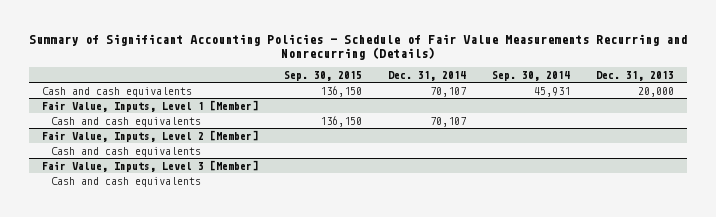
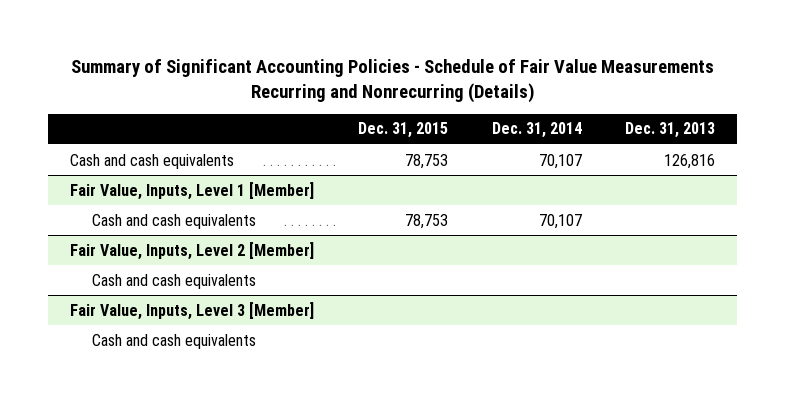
[284,70,363,81] Sep. 30, 2015 -> none
[492,70,571,81] Sep. 30, 2014 -> none
none -> [357,122,448,139] Dec. 31, 2015
[638,86,675,97] 20,000 -> [664,153,716,169] 126,816

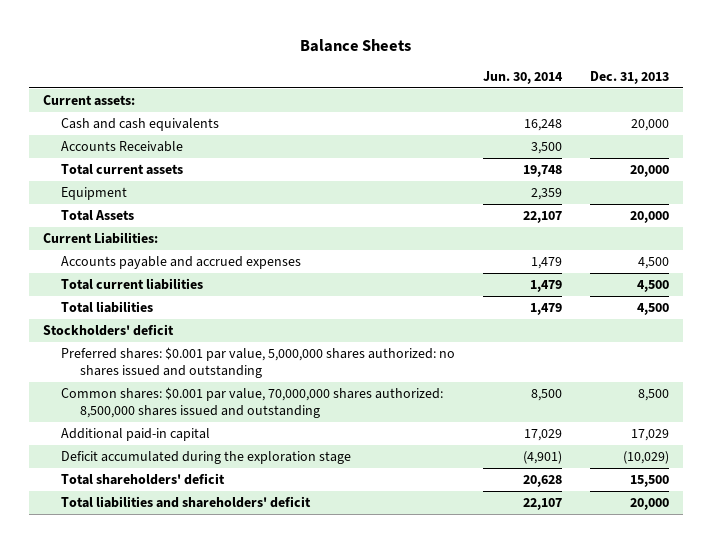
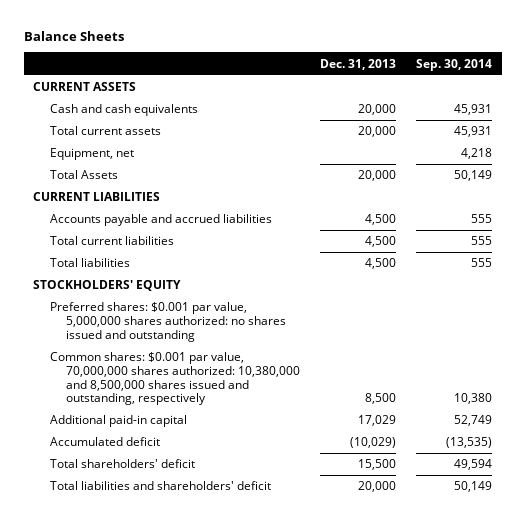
[483,70,564,84] Jun. 30, 2014 -> none
none -> [415,58,492,71] Sep. 30, 2014
[42,95,135,107] Current assets: -> [33,82,137,92] CURRENT ASSETS
[61,141,184,153] Accounts Receivable -> none
[61,187,128,201] Equipment -> [49,148,134,161] Equipment, net
[42,232,158,245] Current Liabilities: -> [33,192,161,202] CURRENT LIABILITIES
[61,256,302,270] Accounts payable and accrued expenses -> [49,214,272,227] Accounts payable and accrued liabilities
[42,324,174,337] Stockholders' deficit -> [33,280,182,292] STOCKHOLDERS' EQUITY
[61,387,444,419] Common shares: $0.001 par value, 70,000,000 shares authorized: 8,500,000 shares issued and outstanding -> [49,352,301,406] Common shares: $0.001 par value, 70,000,000 shares authorized: 10,380,000 and 8,500,000 shares issued and outstanding, respectively
[61,451,352,465] Deficit accumulated during the exploration stage -> [49,437,160,447] Accumulated deficit

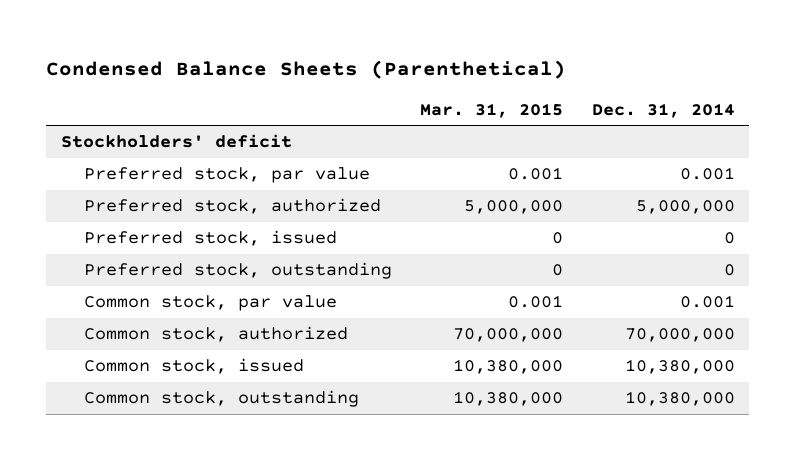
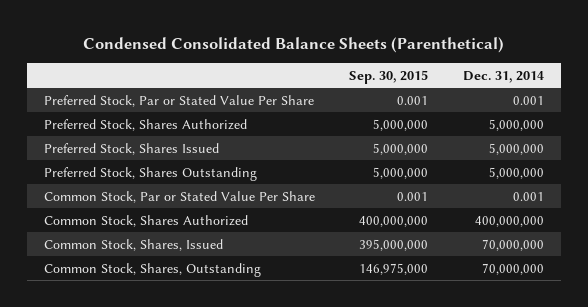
[46,59,567,79] Condensed Balance Sheets (Parenthetical) -> [82,37,504,54] Condensed Consolidated Balance Sheets (Parenthetical)
[420,102,564,118] Mar. 31, 2015 -> none
none -> [349,69,429,84] Sep. 30, 2015
[60,134,292,149] Stockholders' deficit -> none
[83,167,370,184] Preferred stock, par value -> [44,94,315,107] Preferred Stock, Par or Stated Value Per Share
[83,198,381,215] Preferred stock, authorized -> [44,118,248,131] Preferred Stock, Shares Authorized
[83,230,337,247] Preferred stock, issued -> [44,142,220,155] Preferred Stock, Shares Issued
[723,232,735,245] 0 -> [488,142,544,155] 5,000,000
[83,262,392,280] Preferred stock, outstanding -> [44,166,258,181] Preferred Stock, Shares Outstanding
[723,264,735,277] 0 -> [488,166,544,179] 5,000,000
[83,295,337,312] Common stock, par value -> [44,190,316,203] Common Stock, Par or Stated Value Per Share
[83,326,348,343] Common stock, authorized -> [44,214,249,227] Common Stock, Shares Authorized
[624,328,735,343] 70,000,000 -> [474,215,544,227] 400,000,000
[83,358,304,375] Common stock, issued -> [44,238,224,251] Common Stock, Shares, Issued
[624,359,735,375] 10,380,000 -> [481,238,544,251] 70,000,000
[83,390,359,408] Common stock, outstanding -> [44,262,262,277] Common Stock, Shares, Outstanding
[624,391,735,407] 10,380,000 -> [481,262,544,275] 70,000,000

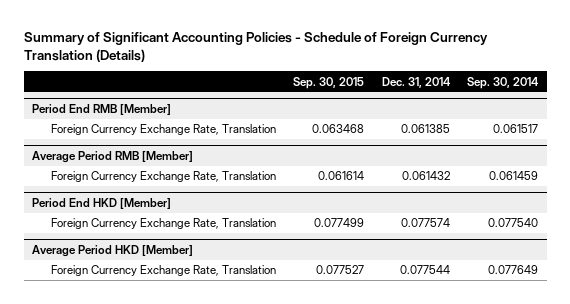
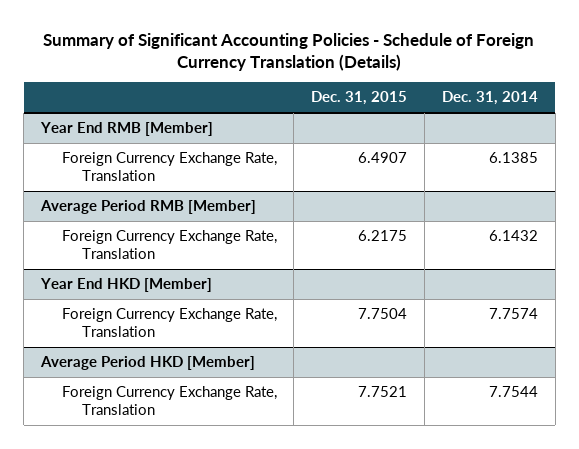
[293,76,365,89] Sep. 30, 2015 -> none
[466,76,539,89] Sep. 30, 2014 -> none
none -> [311,91,408,106] Dec. 31, 2015
[32,104,172,116] Period End RMB [Member] -> [40,121,214,136] Year End RMB [Member]
[400,124,450,134] 0.061385 -> [488,151,538,163] 6.1385
[401,171,450,181] 0.061432 -> [488,229,538,241] 6.1432
[32,198,172,210] Period End HKD [Member] -> [40,277,213,292] Year End HKD [Member]
[400,218,450,228] 0.077574 -> [488,307,538,319] 7.7574
[399,265,450,275] 0.077544 -> [488,385,538,397] 7.7544

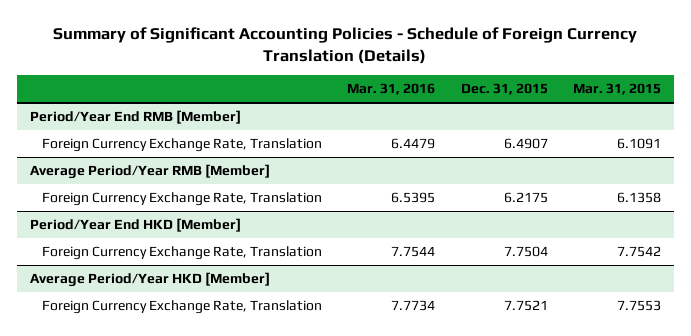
[441,91,538,106] Dec. 31, 2014 -> none
none -> [347,83,436,96] Mar. 31, 2016
none -> [573,83,662,96] Mar. 31, 2015
[40,121,214,136] Year End RMB [Member] -> [29,110,241,125] Period/Year End RMB [Member]
[40,199,257,214] Average Period RMB [Member] -> [29,164,270,180] Average Period/Year RMB [Member]
[40,277,213,292] Year End HKD [Member] -> [29,218,241,233] Period/Year End HKD [Member]
[40,355,256,370] Average Period HKD [Member] -> [29,272,270,288] Average Period/Year HKD [Member]

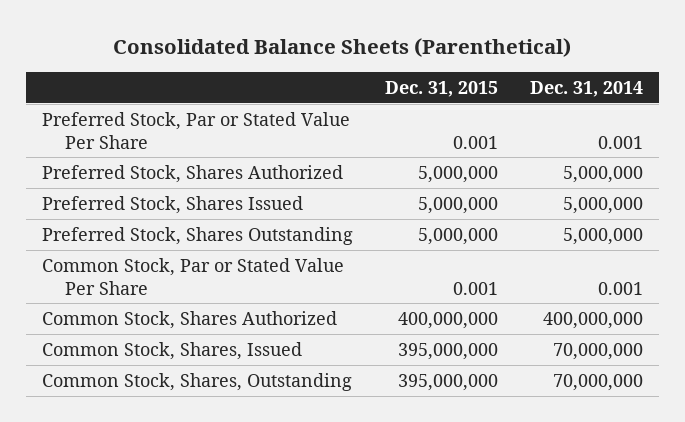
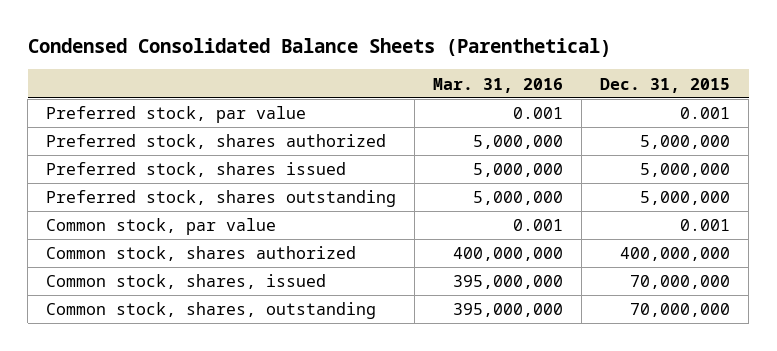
[113,38,572,58] Consolidated Balance Sheets (Parenthetical) -> [27,38,611,58] Condensed Consolidated Balance Sheets (Parenthetical)
[529,80,643,97] Dec. 31, 2014 -> none
none -> [433,77,564,93] Mar. 31, 2016
[42,111,351,149] Preferred Stock, Par or Stated Value Per Share -> [46,106,307,124] Preferred stock, par value
[42,164,344,183] Preferred Stock, Shares Authorized -> [46,134,387,150] Preferred stock, shares authorized
[42,195,304,214] Preferred Stock, Shares Issued -> [46,162,347,178] Preferred stock, shares issued
[42,226,354,245] Preferred Stock, Shares Outstanding -> [46,190,397,208] Preferred stock, shares outstanding
[42,257,345,295] Common Stock, Par or Stated Value Per Share -> [46,218,277,236] Common stock, par value
[42,310,338,329] Common Stock, Shares Authorized -> [46,246,357,262] Common stock, shares authorized
[42,341,303,360] Common Stock, Shares, Issued -> [46,274,327,290] Common stock, shares, issued
[397,342,498,360] 395,000,000 -> [630,275,731,290] 70,000,000
[42,372,353,391] Common Stock, Shares, Outstanding -> [46,302,377,320] Common stock, shares, outstanding
[397,373,498,391] 395,000,000 -> [630,303,731,318] 70,000,000

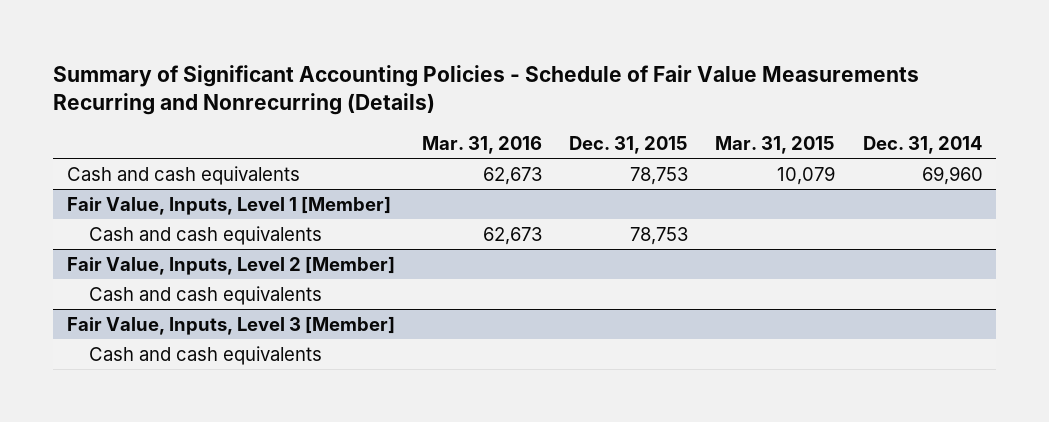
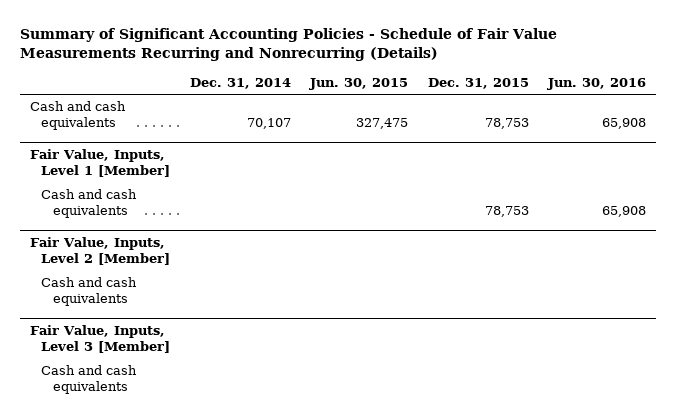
[421,136,542,155] Mar. 31, 2016 -> none
[715,136,836,155] Mar. 31, 2015 -> none
none -> [309,77,409,90] Jun. 30, 2015
none -> [547,77,647,90] Jun. 30, 2016
[921,165,983,185] 69,960 -> [246,118,291,130] 70,107

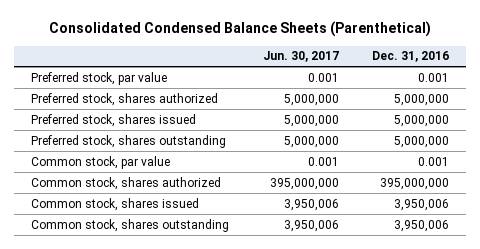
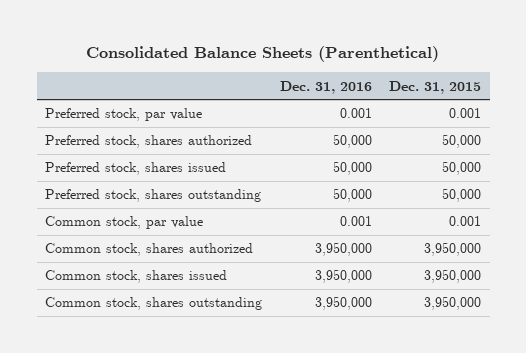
[49,21,432,38] Consolidated Condensed Balance Sheets (Parenthetical) -> [86,46,440,63] Consolidated Balance Sheets (Parenthetical)
[262,51,339,63] Jun. 30, 2017 -> none
none -> [389,80,482,94] Dec. 31, 2015
[394,93,450,106] 5,000,000 -> [332,134,372,149] 50,000
[394,114,450,127] 5,000,000 -> [332,161,372,176] 50,000
[394,135,450,148] 5,000,000 -> [332,188,372,203] 50,000
[380,177,450,190] 395,000,000 -> [314,242,372,257] 3,950,000
[394,198,450,211] 3,950,006 -> [314,269,372,284] 3,950,000
[394,219,450,232] 3,950,006 -> [314,296,372,311] 3,950,000

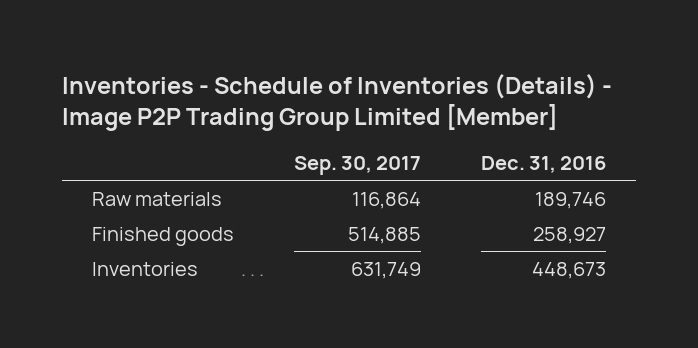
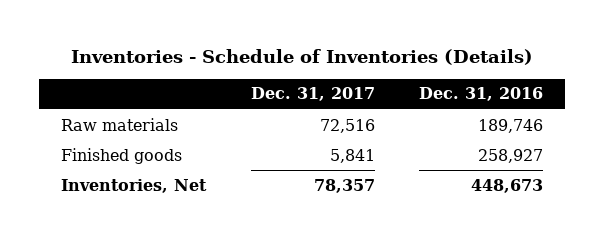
[62,73,613,131] Inventories - Schedule of Inventories (Details) - Image P2P Trading Group Limited [Member] -> [71,49,534,66] Inventories - Schedule of Inventories (Details)
[293,156,421,176] Sep. 30, 2017 -> none
none -> [250,87,375,102] Dec. 31, 2017
[92,261,199,276] Inventories -> [61,178,208,193] Inventories, Net

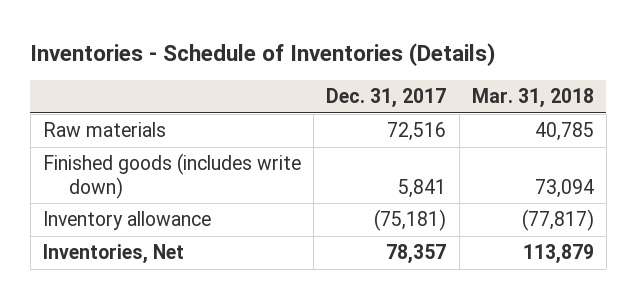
[419,87,544,102] Dec. 31, 2016 -> none
none -> [471,88,594,109] Mar. 31, 2018
[61,147,183,164] Finished goods -> [43,153,302,199] Finished goods (includes write down)
none -> [43,211,212,231] Inventory allowance

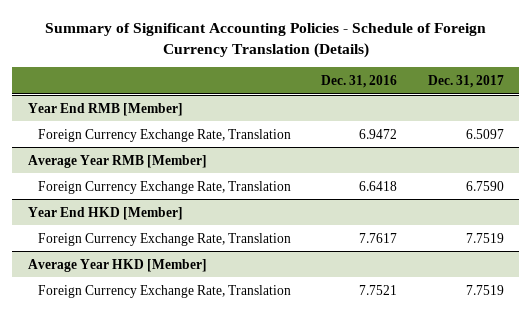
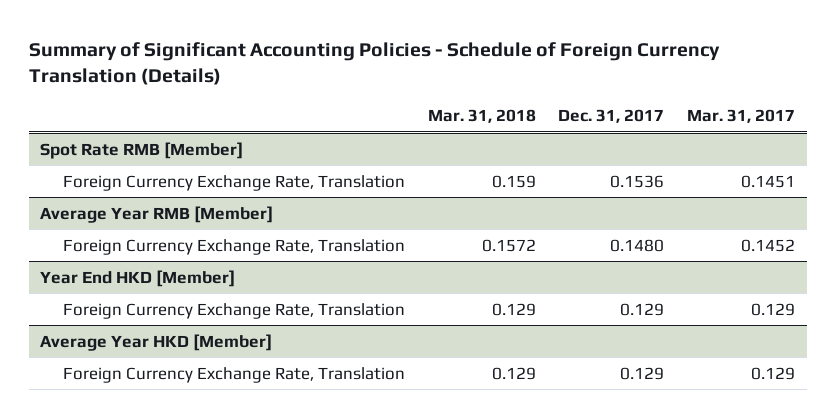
[321,74,398,88] Dec. 31, 2016 -> none
none -> [427,109,536,124] Mar. 31, 2018
none -> [687,109,796,124] Mar. 31, 2017
[27,102,183,116] Year End RMB [Member] -> none
none -> [40,141,244,159] Spot Rate RMB [Member]
[465,128,504,139] 6.5097 -> [610,174,665,188] 0.1536
[465,180,504,191] 6.7590 -> [610,238,665,252] 0.1480
[465,232,504,243] 7.7519 -> [620,302,665,316] 0.129
[465,284,504,295] 7.7519 -> [620,366,665,380] 0.129

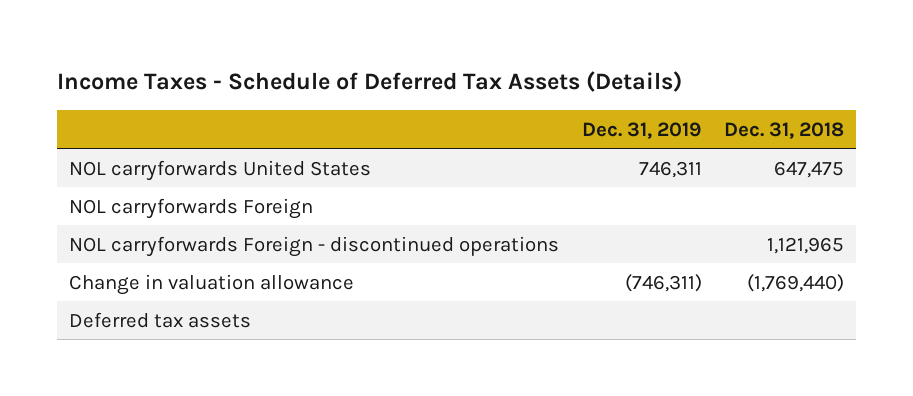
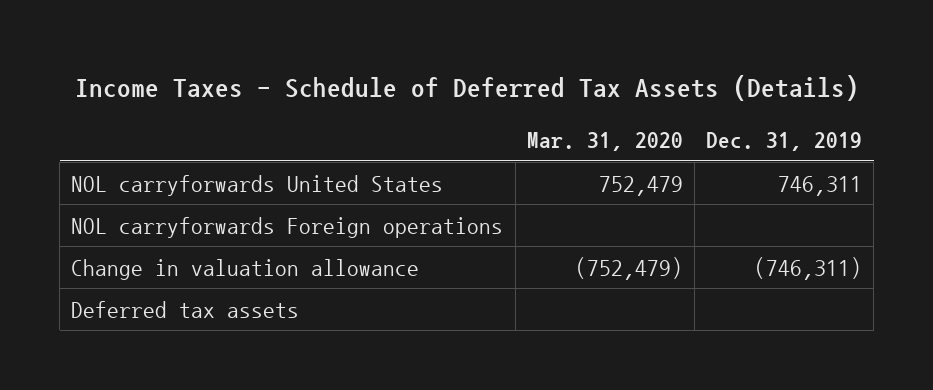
[724,121,845,139] Dec. 31, 2018 -> none
none -> [526,132,683,152] Mar. 31, 2020
[68,235,559,257] NOL carryforwards Foreign - discontinued operations -> none
[68,197,313,219] NOL carryforwards Foreign -> [71,216,504,238] NOL carryforwards Foreign operations

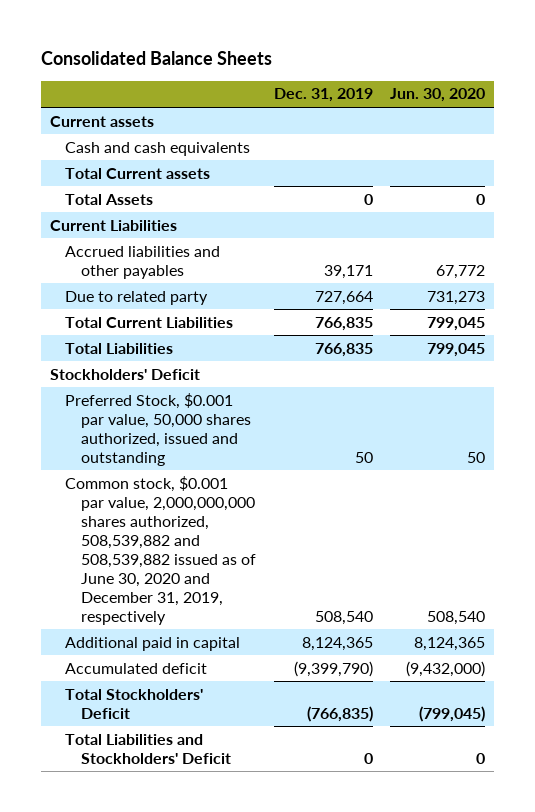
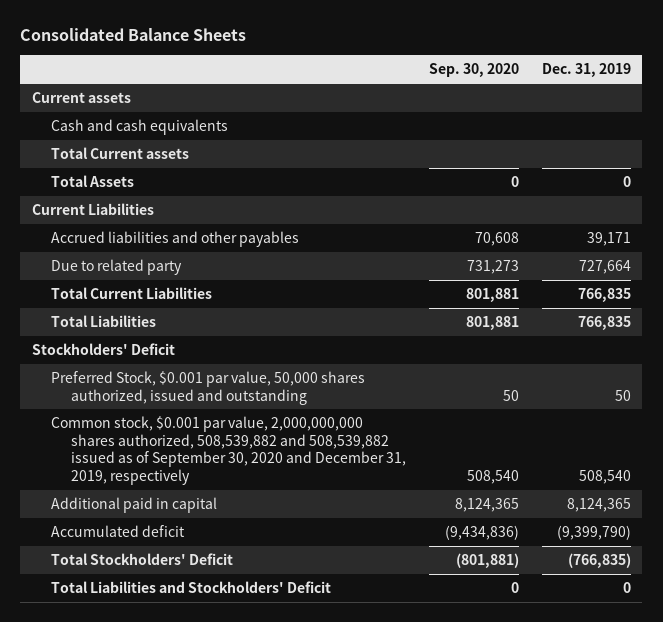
[390,88,486,103] Jun. 30, 2020 -> none
none -> [428,63,519,78] Sep. 30, 2020
[65,475,257,625] Common stock, $0.001 par value, 2,000,000,000 shares authorized, 508,539,882 and 508,539,882 issued as of June 30, 2020 and December 31, 2019, respectively -> [51,415,406,485] Common stock, $0.001 par value, 2,000,000,000 shares authorized, 508,539,882 and 508,539,882 issued as of September 30, 2020 and December 31, 2019, respectively

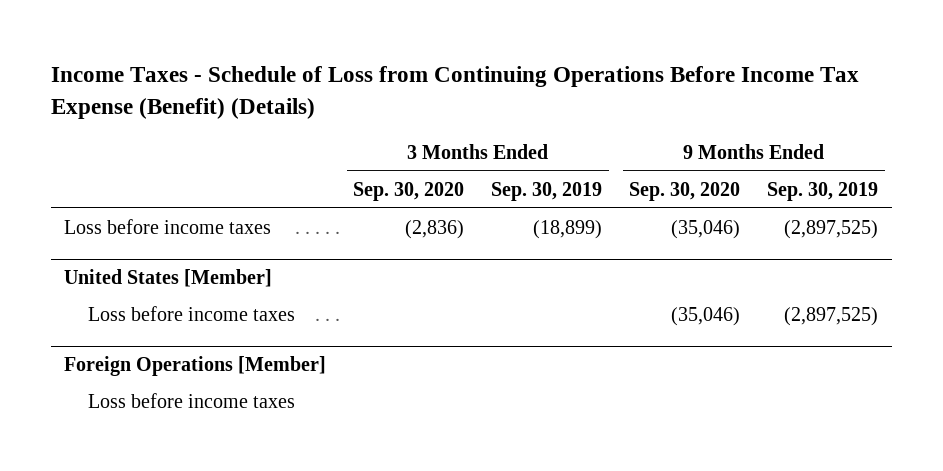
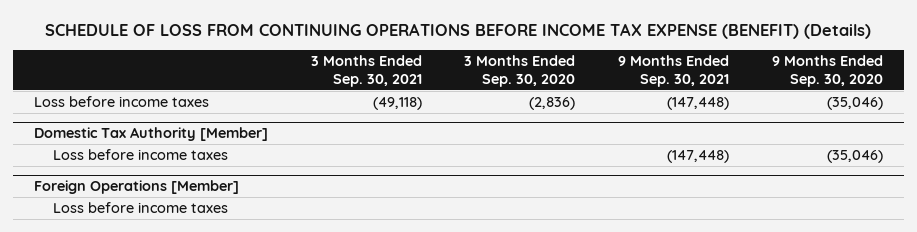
[50,66,859,119] Income Taxes - Schedule of Loss from Continuing Operations Before Income Tax Expense (Benefit) (Details) -> [45,22,872,39] SCHEDULE OF LOSS FROM CONTINUING OPERATIONS BEFORE INCOME TAX EXPENSE (BENEFIT) (Details)
[491,181,603,201] Sep. 30, 2019 -> none
[767,181,879,201] Sep. 30, 2019 -> none
none -> [310,54,422,87] 3 Months Ended Sep. 30, 2021
none -> [617,54,729,87] 9 Months Ended Sep. 30, 2021
[64,269,273,288] United States [Member] -> [34,127,269,142] Domestic Tax Authority [Member]

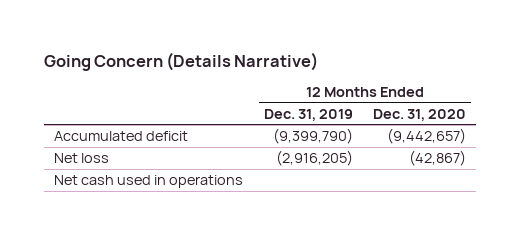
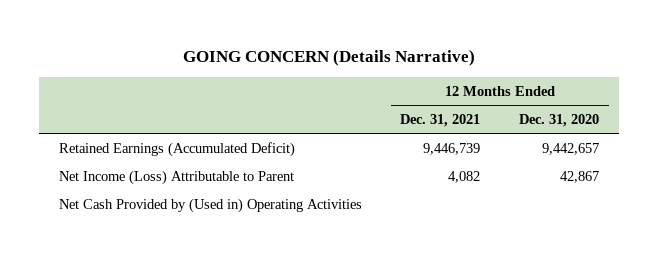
[44,51,319,71] Going Concern (Details Narrative) -> [182,50,475,67] GOING CONCERN (Details Narrative)
[263,108,353,121] Dec. 31, 2019 -> none
none -> [400,114,481,128] Dec. 31, 2021
[54,131,189,142] Accumulated deficit -> [58,141,295,157] Retained Earnings (Accumulated Deficit)
[386,128,466,145] (9,442,657) -> [542,142,600,155] 9,442,657
[54,153,110,164] Net loss -> [58,169,294,185] Net Income (Loss) Attributable to Parent
[408,150,466,167] (42,867) -> [560,170,600,183] 42,867
[54,175,244,189] Net cash used in operations -> [58,197,362,213] Net Cash Provided by (Used in) Operating Activities

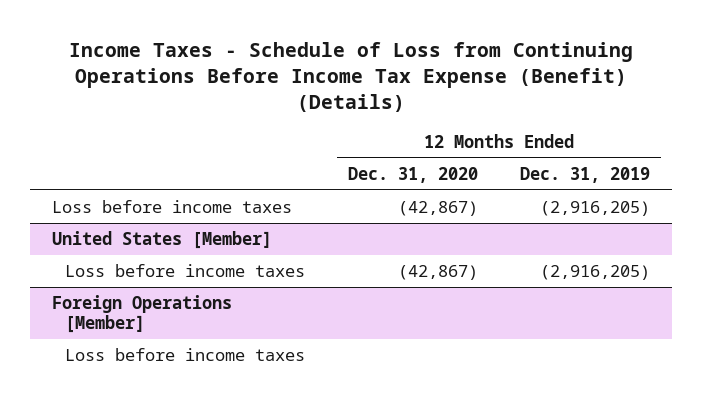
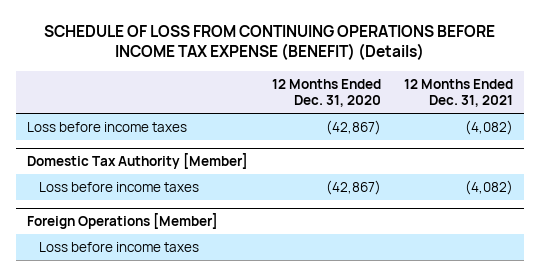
[69,41,634,113] Income Taxes - Schedule of Loss from Continuing Operations Before Income Tax Expense (Benefit) (Details) -> [44,24,496,61] SCHEDULE OF LOSS FROM CONTINUING OPERATIONS BEFORE INCOME TAX EXPENSE (BENEFIT) (Details)
[520,167,651,184] Dec. 31, 2019 -> none
none -> [403,78,513,108] 12 Months Ended Dec. 31, 2021
[51,231,272,250] United States [Member] -> [27,153,249,170] Domestic Tax Authority [Member]

